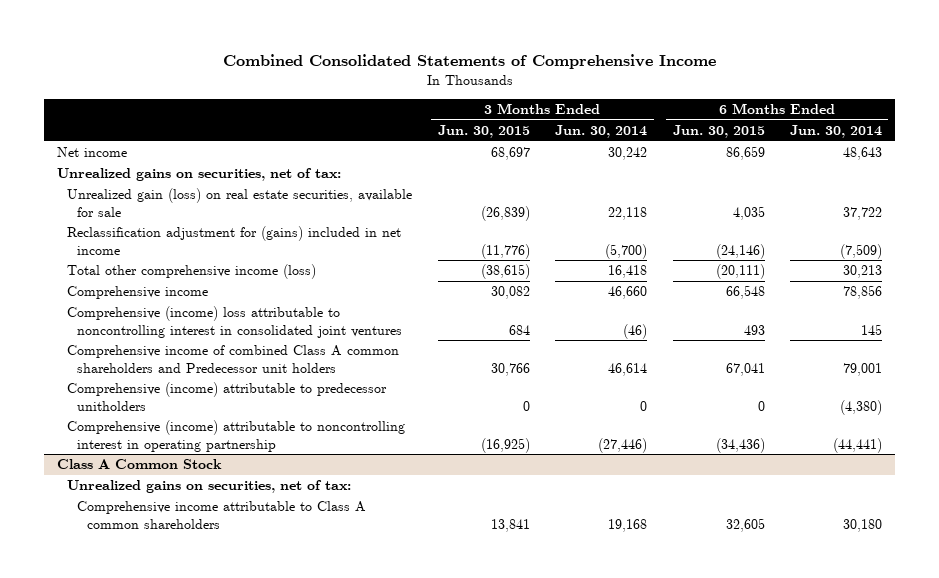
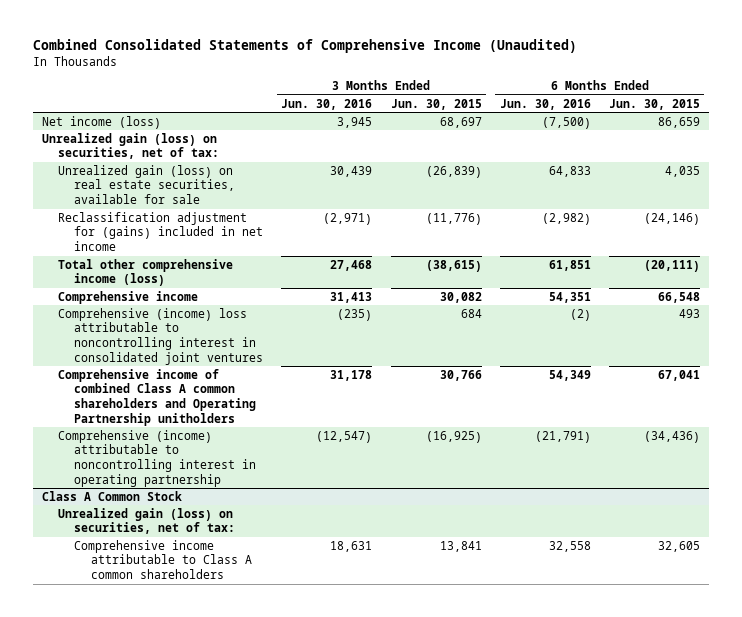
[222,53,716,69] Combined Consolidated Statements of Comprehensive Income -> [32,39,577,54] Combined Consolidated Statements of Comprehensive Income (Unaudited)
[555,125,648,139] Jun. 30, 2014 -> none
[790,125,883,139] Jun. 30, 2014 -> none
none -> [281,98,373,110] Jun. 30, 2016
none -> [499,98,591,110] Jun. 30, 2016
[57,147,128,158] Net income -> [41,115,161,129] Net income (loss)
[57,168,342,182] Unrealized gains on securities, net of tax: -> [41,132,220,160] Unrealized gain (loss) on securities, net of tax:
[67,382,388,411] Comprehensive (income) attributable to predecessor unitholders -> none
[67,345,400,373] Comprehensive income of combined Class A common shareholders and Predecessor unit holders -> [58,368,257,426] Comprehensive income of combined Class A common shareholders and Operating Partnership unitholders
[67,480,352,494] Unrealized gains on securities, net of tax: -> [58,507,236,535] Unrealized gain (loss) on securities, net of tax:

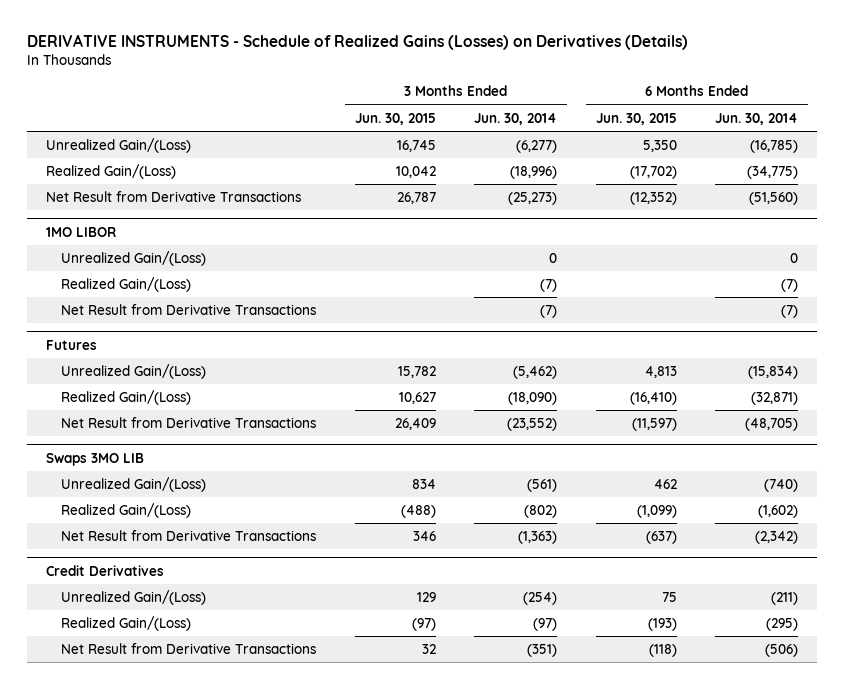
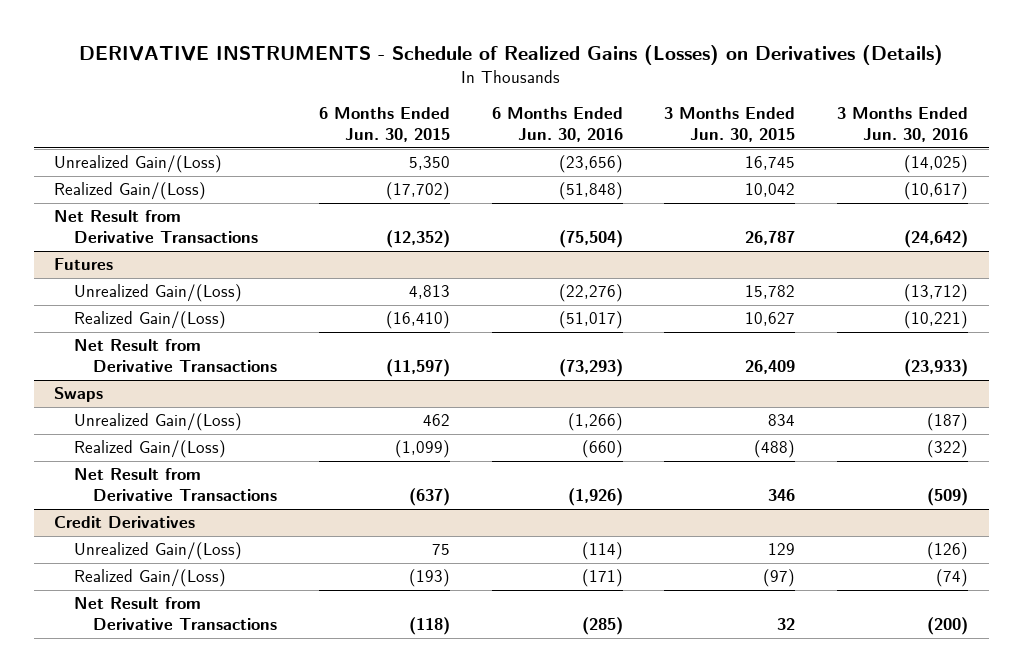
[474,112,558,125] Jun. 30, 2014 -> none
[715,112,799,125] Jun. 30, 2014 -> none
none -> [491,107,623,142] 6 Months Ended Jun. 30, 2016
none -> [837,107,969,142] 3 Months Ended Jun. 30, 2016
[45,226,116,237] 1MO LIBOR -> none
[61,250,207,266] Unrealized Gain/(Loss) -> none
[61,276,192,292] Realized Gain/(Loss) -> none
[61,303,317,315] Net Result from Derivative Transactions -> none
[45,452,144,466] Swaps 3MO LIB -> [54,387,104,403] Swaps

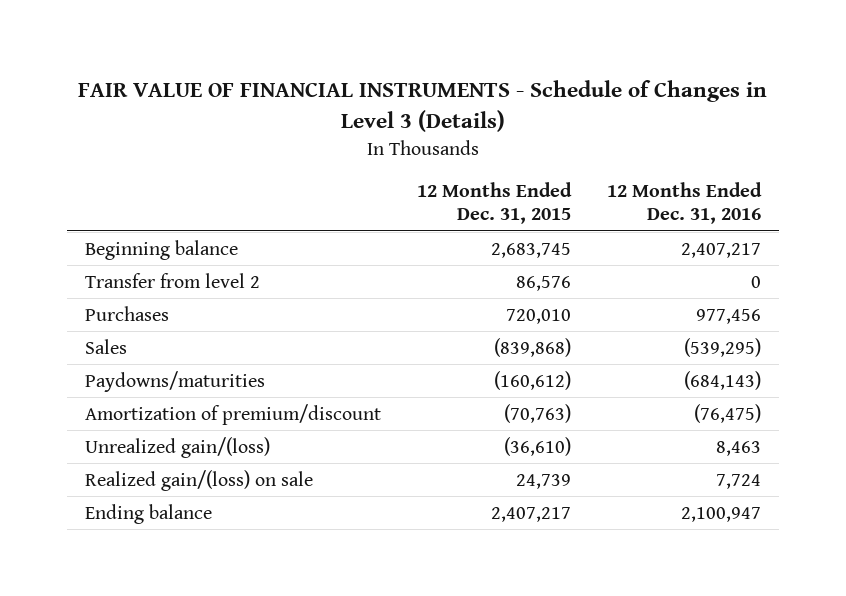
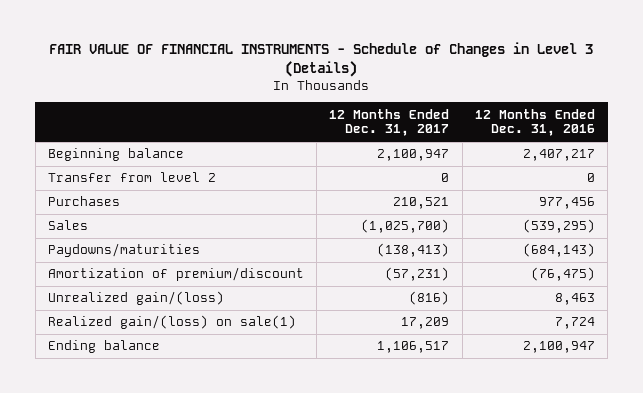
[416,181,572,225] 12 Months Ended Dec. 31, 2015 -> none
none -> [329,108,450,137] 12 Months Ended Dec. 31, 2017
[84,469,313,491] Realized gain/(loss) on sale -> [47,315,296,330] Realized gain/(loss) on sale(1)

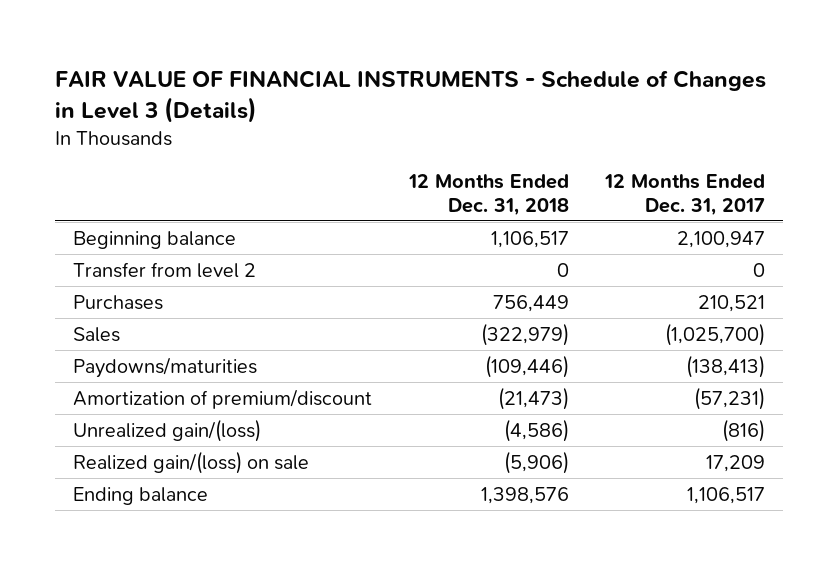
[475,108,596,137] 12 Months Ended Dec. 31, 2016 -> none
none -> [407,174,569,216] 12 Months Ended Dec. 31, 2018
[47,315,296,330] Realized gain/(loss) on sale(1) -> [73,450,310,474] Realized gain/(loss) on sale

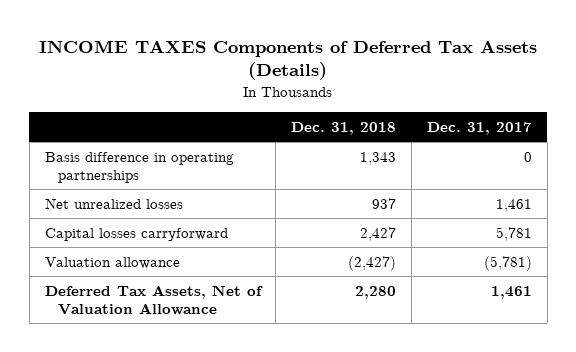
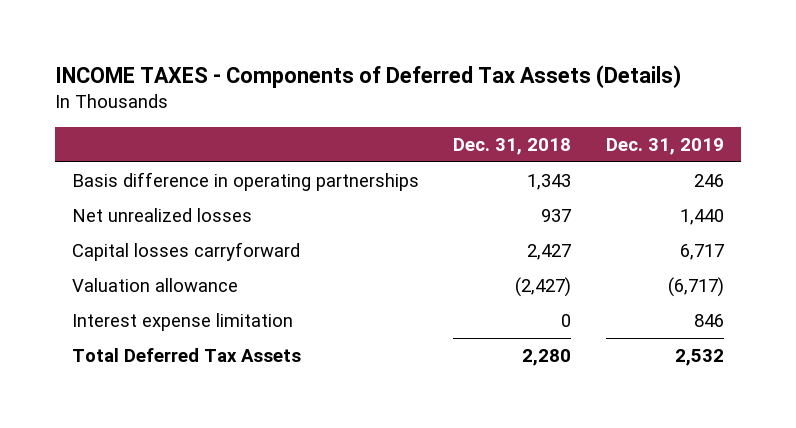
[39,39,538,81] INCOME TAXES Components of Deferred Tax Assets (Details) -> [54,65,681,89] INCOME TAXES - Components of Deferred Tax Assets (Details)
[426,121,532,135] Dec. 31, 2017 -> none
none -> [605,137,724,155] Dec. 31, 2019
none -> [71,312,293,331] Interest expense limitation
[44,284,263,316] Deferred Tax Assets, Net of Valuation Allowance -> [71,347,301,362] Total Deferred Tax Assets

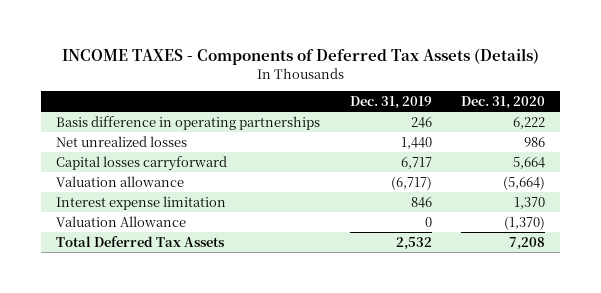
[453,137,572,155] Dec. 31, 2018 -> none
none -> [461,96,546,110] Dec. 31, 2020
none -> [56,215,187,227] Valuation Allowance

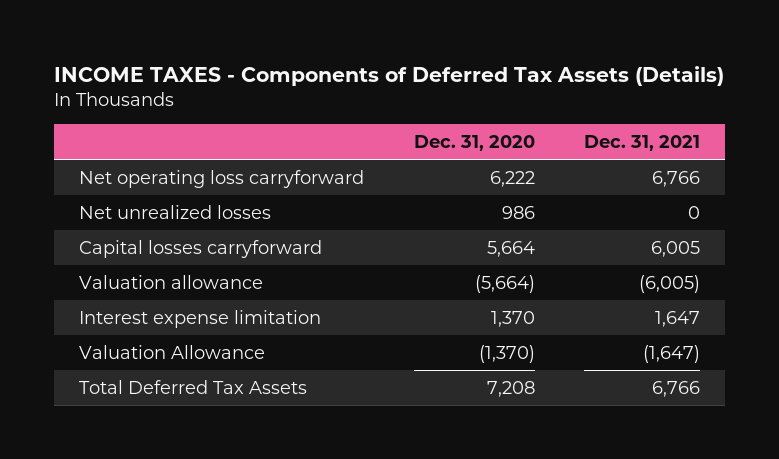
[349,96,432,110] Dec. 31, 2019 -> none
none -> [584,134,701,151] Dec. 31, 2021
[56,115,321,130] Basis difference in operating partnerships -> [79,169,365,188] Net operating loss carryforward

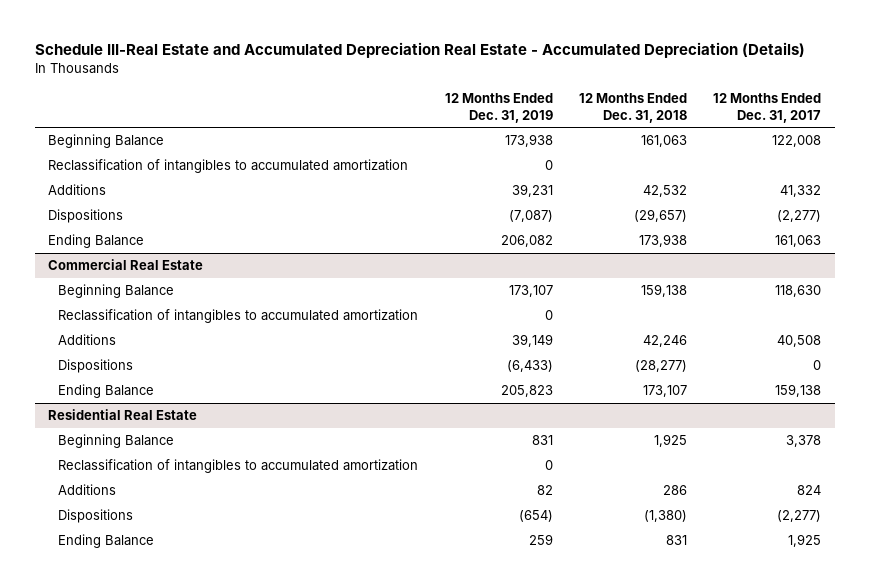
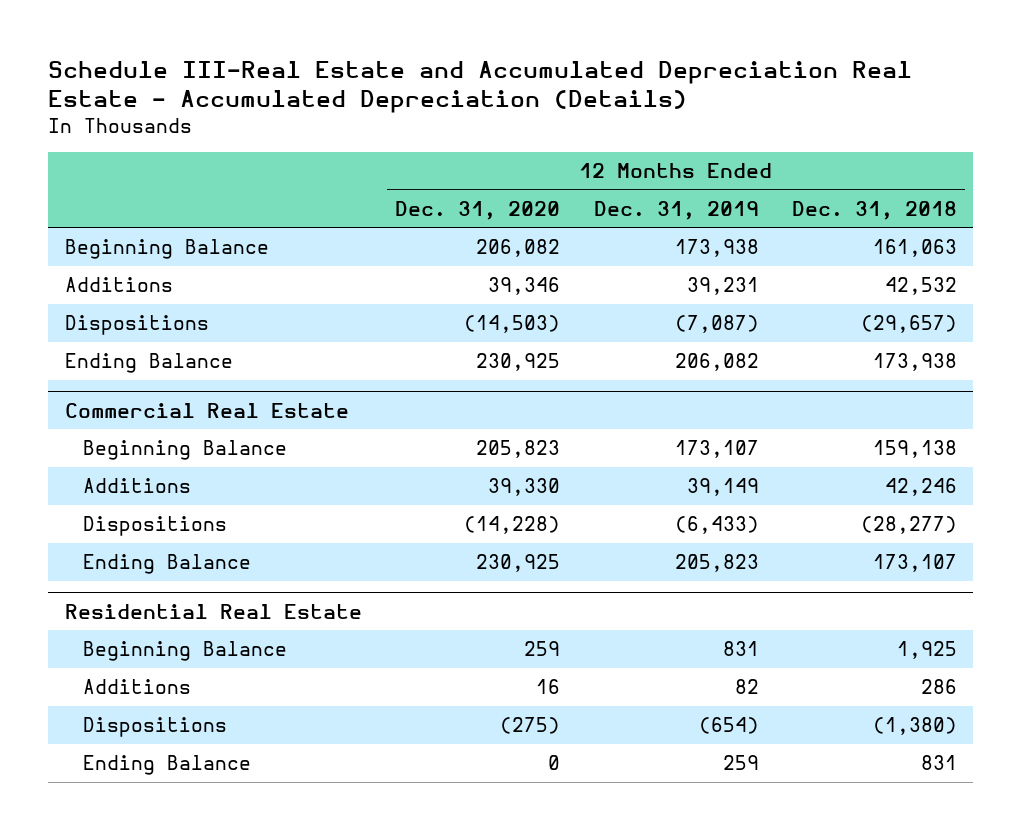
[713,93,822,123] 12 Months Ended Dec. 31, 2017 -> none
none -> [395,200,561,220] Dec. 31, 2020
[48,159,409,174] Reclassification of intangibles to accumulated amortization -> none
[58,309,419,324] Reclassification of intangibles to accumulated amortization -> none
[58,459,419,474] Reclassification of intangibles to accumulated amortization -> none

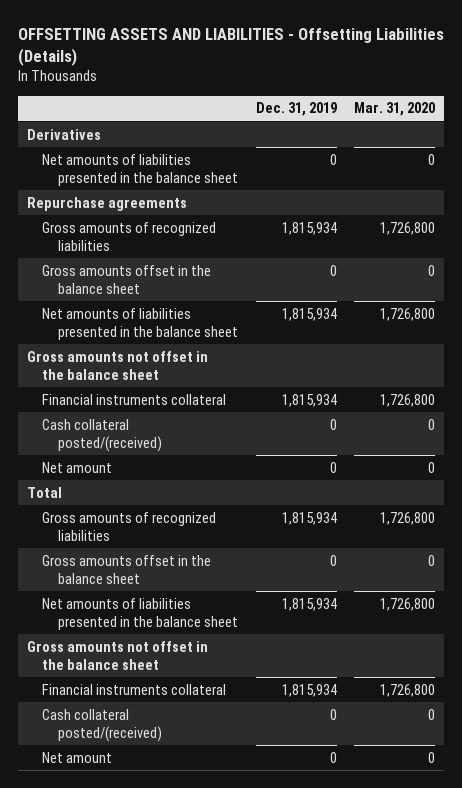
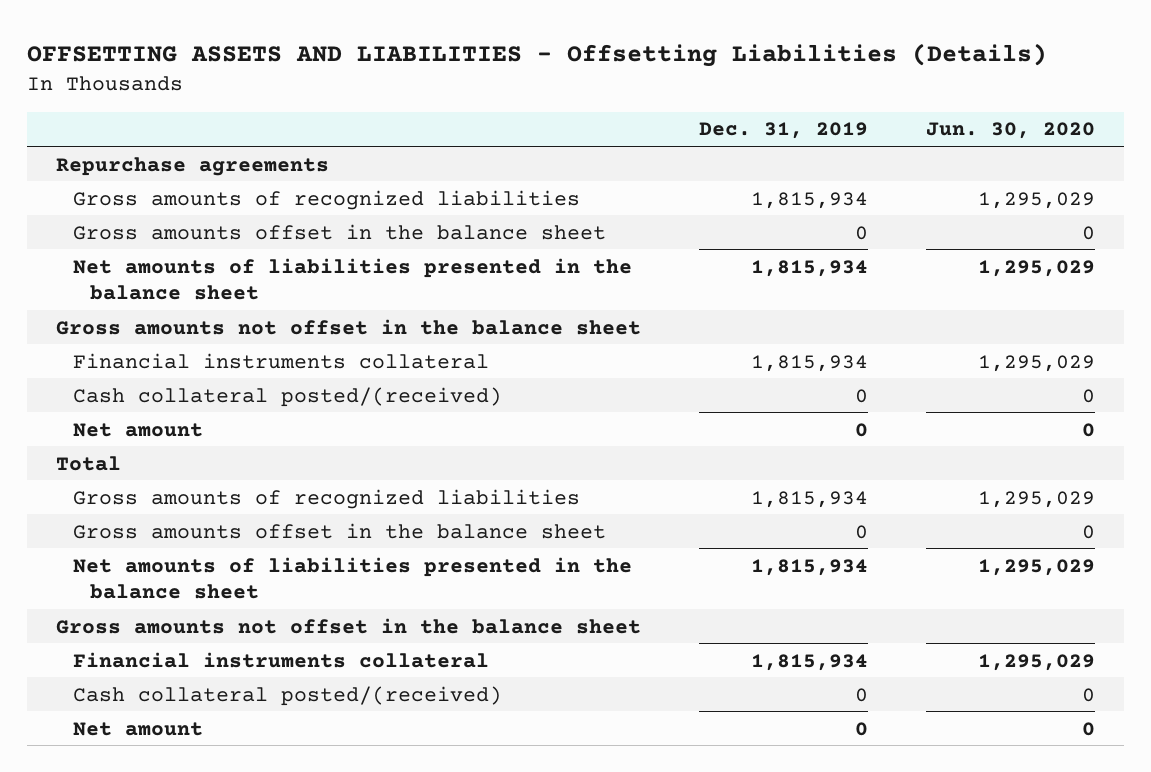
[354,102,436,117] Mar. 31, 2020 -> none
none -> [925,122,1095,140] Jun. 30, 2020
[26,128,101,140] Derivatives -> none
[42,153,238,186] Net amounts of liabilities presented in the balance sheet -> none

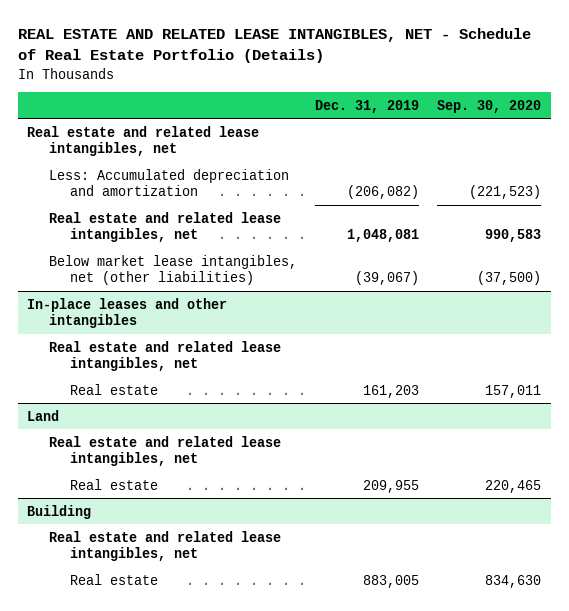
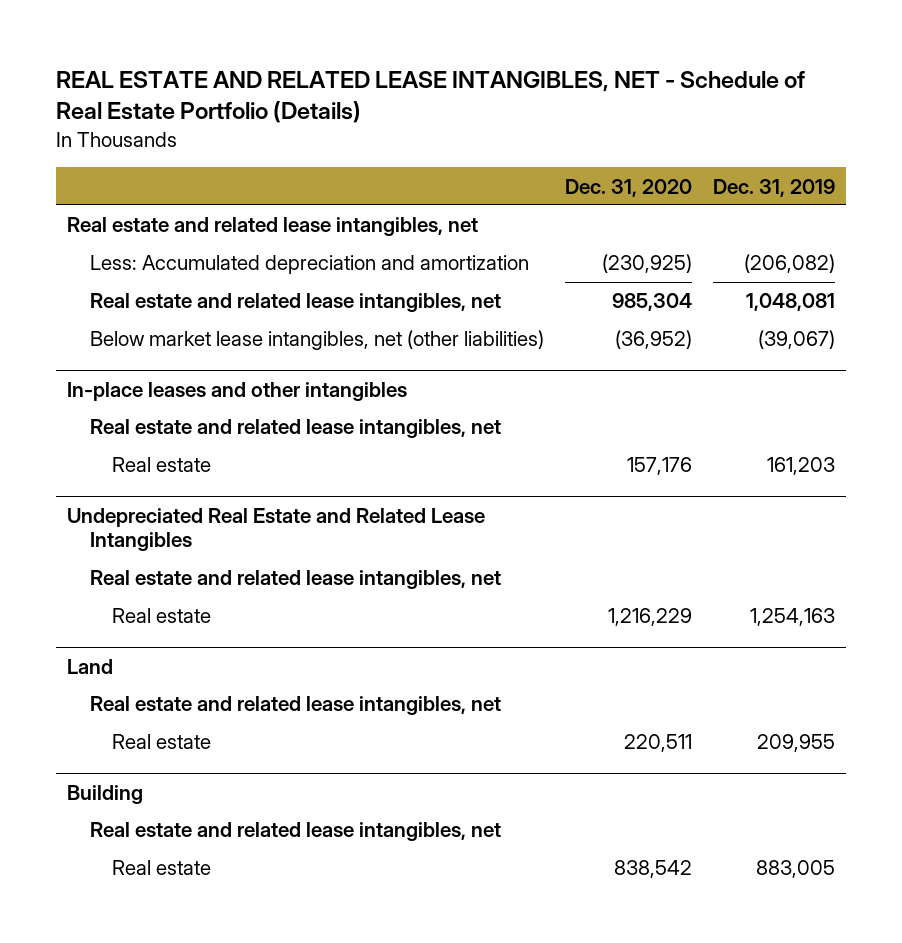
[437,99,542,113] Sep. 30, 2020 -> none
none -> [564,178,692,197] Dec. 31, 2020
none -> [66,507,485,552] Undepreciated Real Estate and Related Lease Intangibles
none -> [89,570,501,590] Real estate and related lease intangibles, net
none -> [112,608,212,624] Real estate

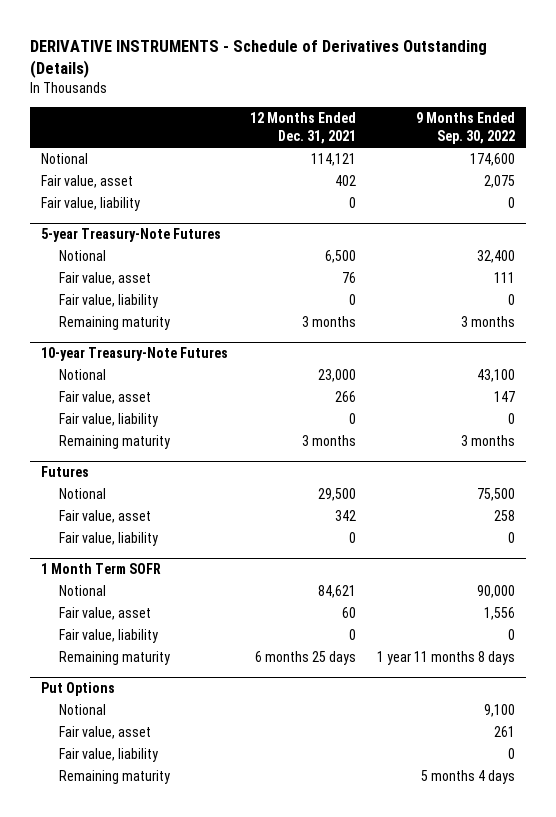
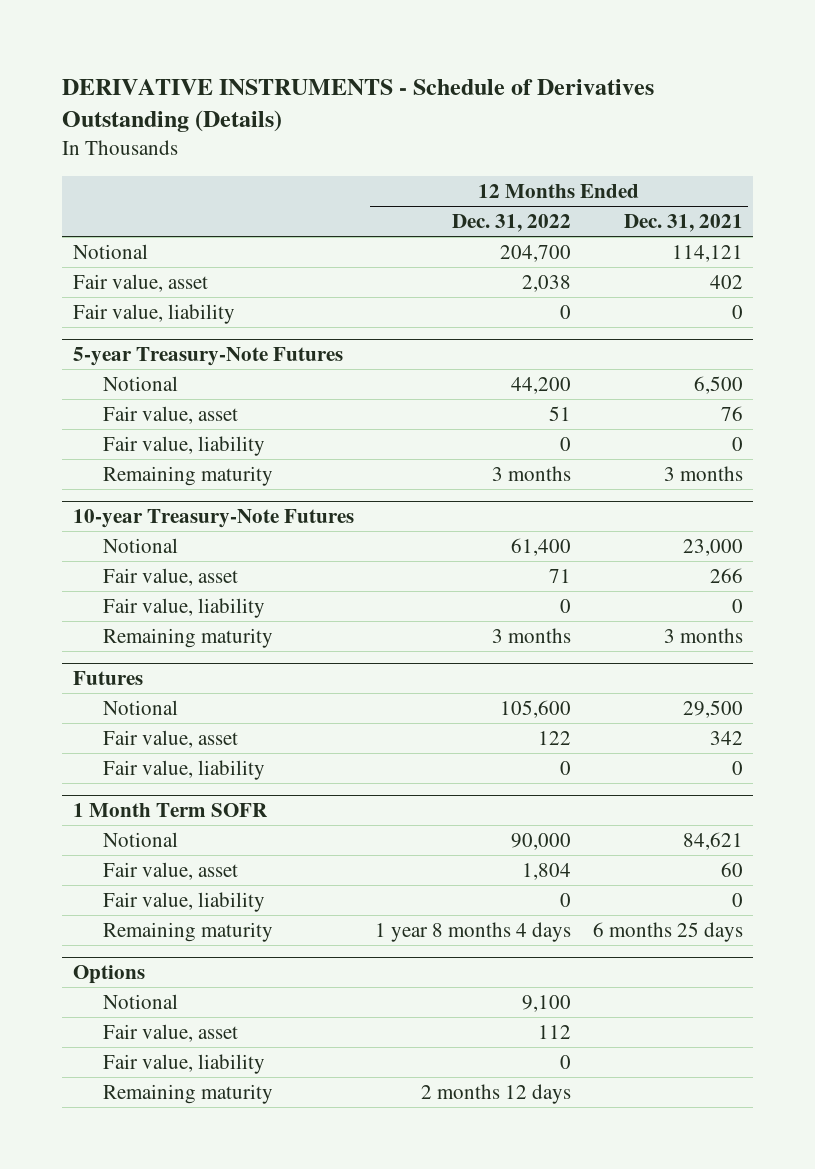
[416,112,516,145] 9 Months Ended Sep. 30, 2022 -> none
none -> [452,214,572,233] Dec. 31, 2022
[40,681,115,696] Put Options -> [72,965,145,985] Options

